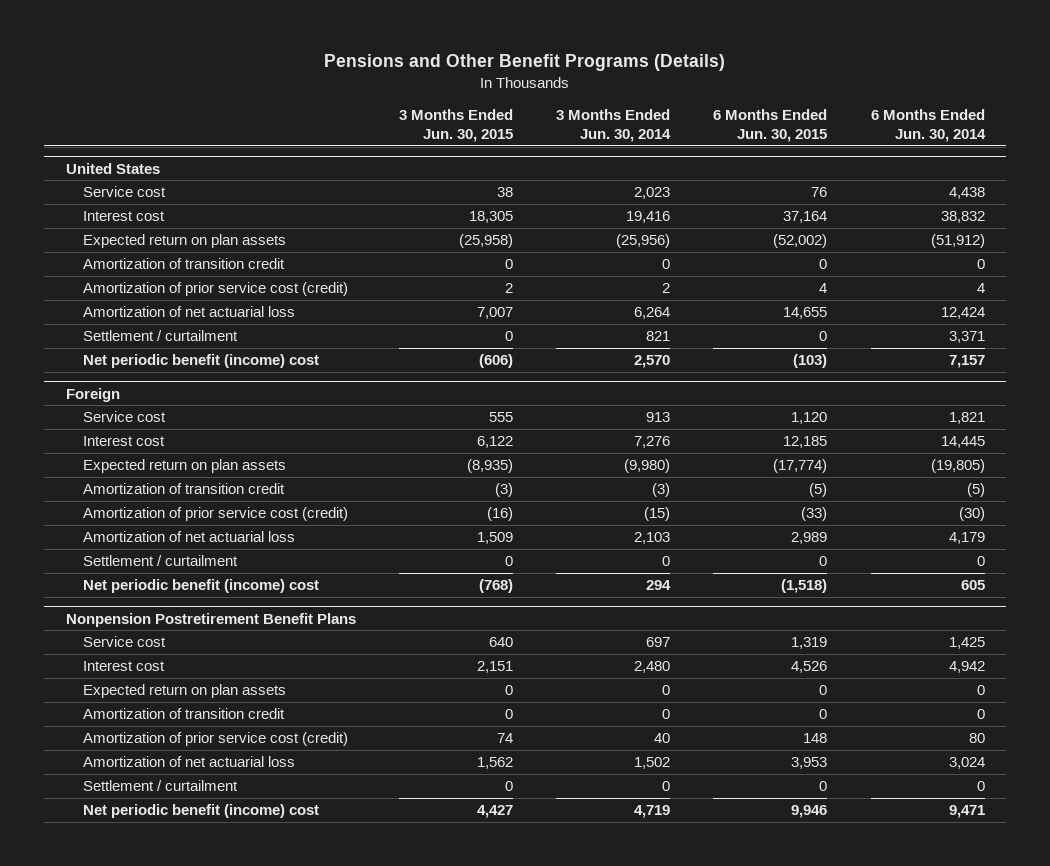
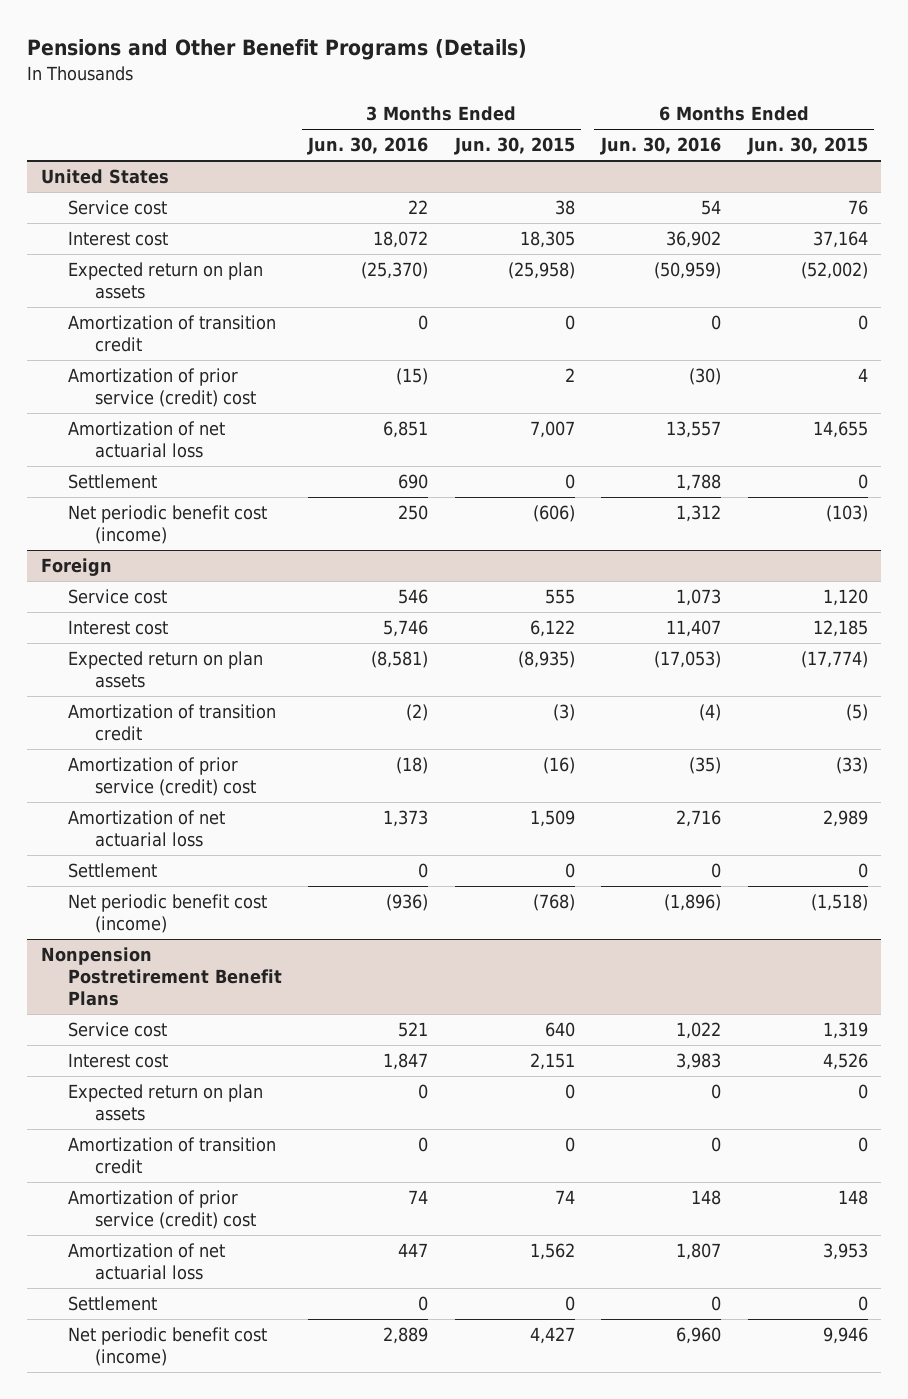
[556,109,672,142] 3 Months Ended Jun. 30, 2014 -> none
[870,109,986,142] 6 Months Ended Jun. 30, 2014 -> none
none -> [307,137,429,156] Jun. 30, 2016
none -> [600,137,722,156] Jun. 30, 2016
[82,282,348,297] Amortization of prior service cost (credit) -> [67,368,256,408] Amortization of prior service (credit) cost
[82,330,238,342] Settlement / curtailment -> [67,474,157,490] Settlement
[82,354,319,369] Net periodic benefit (income) cost -> [67,505,267,545] Net periodic benefit cost (income)
[82,507,348,522] Amortization of prior service cost (credit) -> [67,757,256,797] Amortization of prior service (credit) cost
[82,555,238,567] Settlement / curtailment -> [67,863,157,879] Settlement
[82,579,319,594] Net periodic benefit (income) cost -> [67,894,267,934] Net periodic benefit cost (income)
[82,732,348,747] Amortization of prior service cost (credit) -> [67,1190,256,1230] Amortization of prior service (credit) cost
[82,780,238,792] Settlement / curtailment -> [67,1296,157,1312] Settlement
[82,804,319,819] Net periodic benefit (income) cost -> [67,1327,267,1367] Net periodic benefit cost (income)

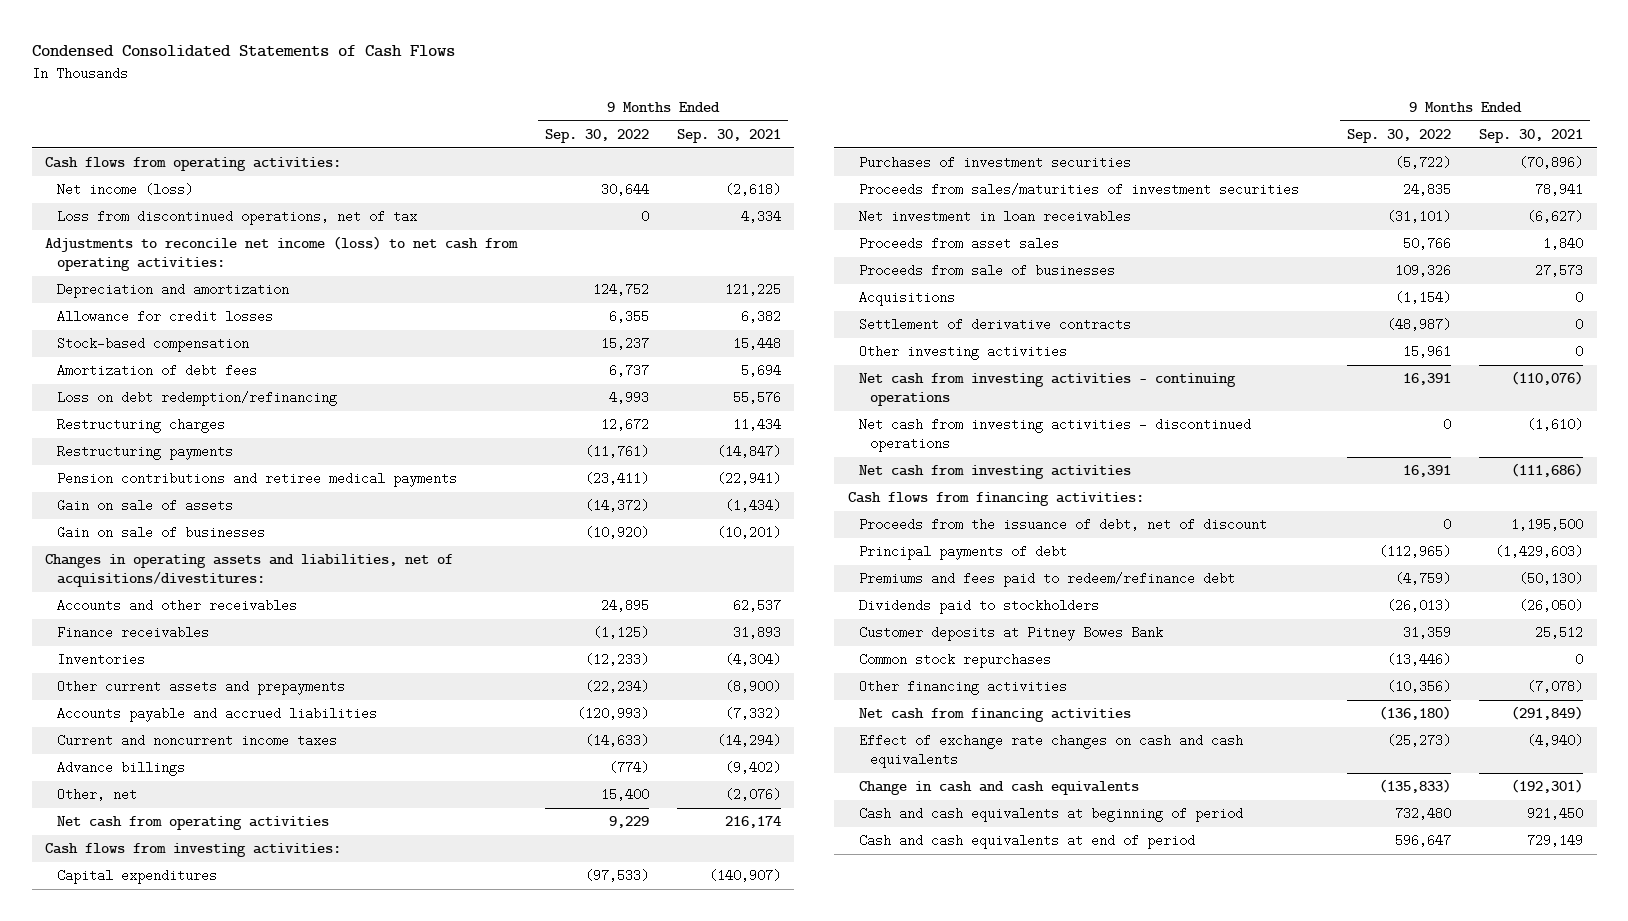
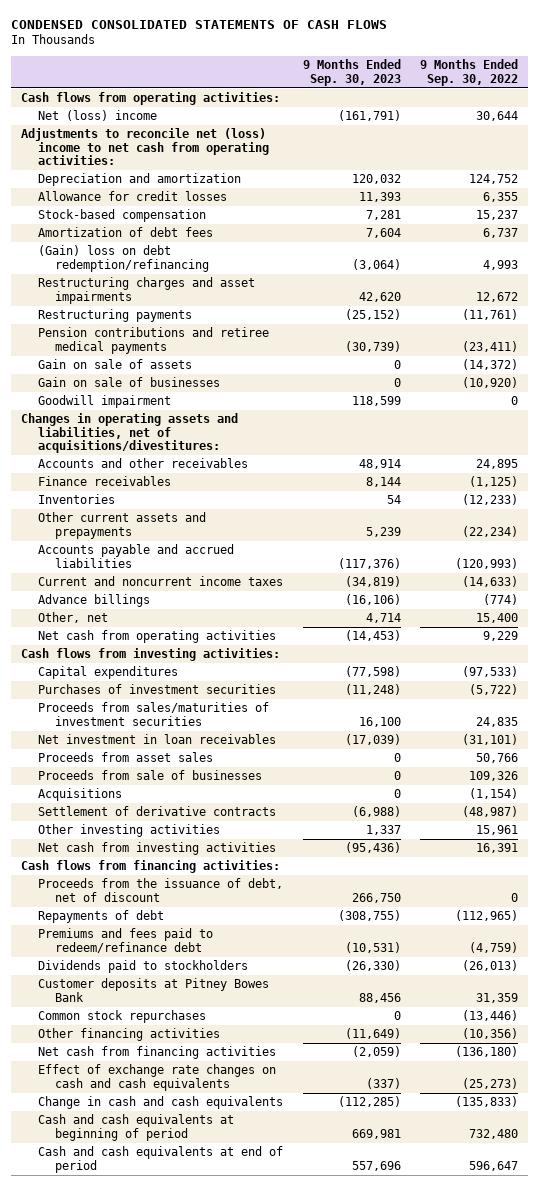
[31,45,455,58] Condensed Consolidated Statements of Cash Flows -> [10,19,387,29] CONDENSED CONSOLIDATED STATEMENTS OF CASH FLOWS
[676,129,781,144] Sep. 30, 2021 -> none
none -> [302,59,401,86] 9 Months Ended Sep. 30, 2023
[56,210,417,226] Loss from discontinued operations, net of tax -> none
[56,183,193,197] Net income (loss) -> [38,110,158,122] Net (loss) income
[45,236,519,272] Adjustments to reconcile net income (loss) to net cash from operating activities: -> [20,128,270,166] Adjustments to reconcile net (loss) income to net cash from operating activities:
[56,391,337,407] Loss on debt redemption/refinancing -> [38,245,210,272] (Gain) loss on debt redemption/refinancing
[56,418,225,434] Restructuring charges -> [38,277,256,304] Restructuring charges and asset impairments
none -> [38,395,172,409] Goodwill impairment
[859,373,1237,407] Net cash from investing activities - continuing operations -> none
[859,418,1252,453] Net cash from investing activities - discontinued operations -> none
[859,545,1068,561] Principal payments of debt -> [38,910,165,924] Repayments of debt

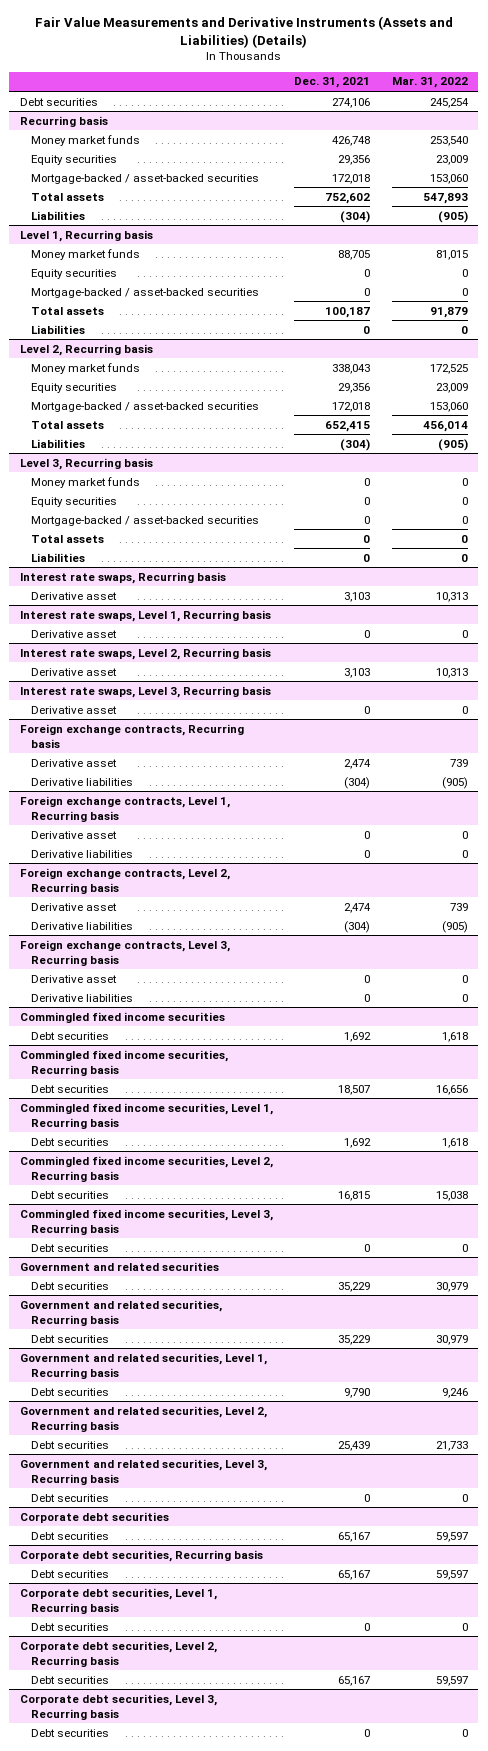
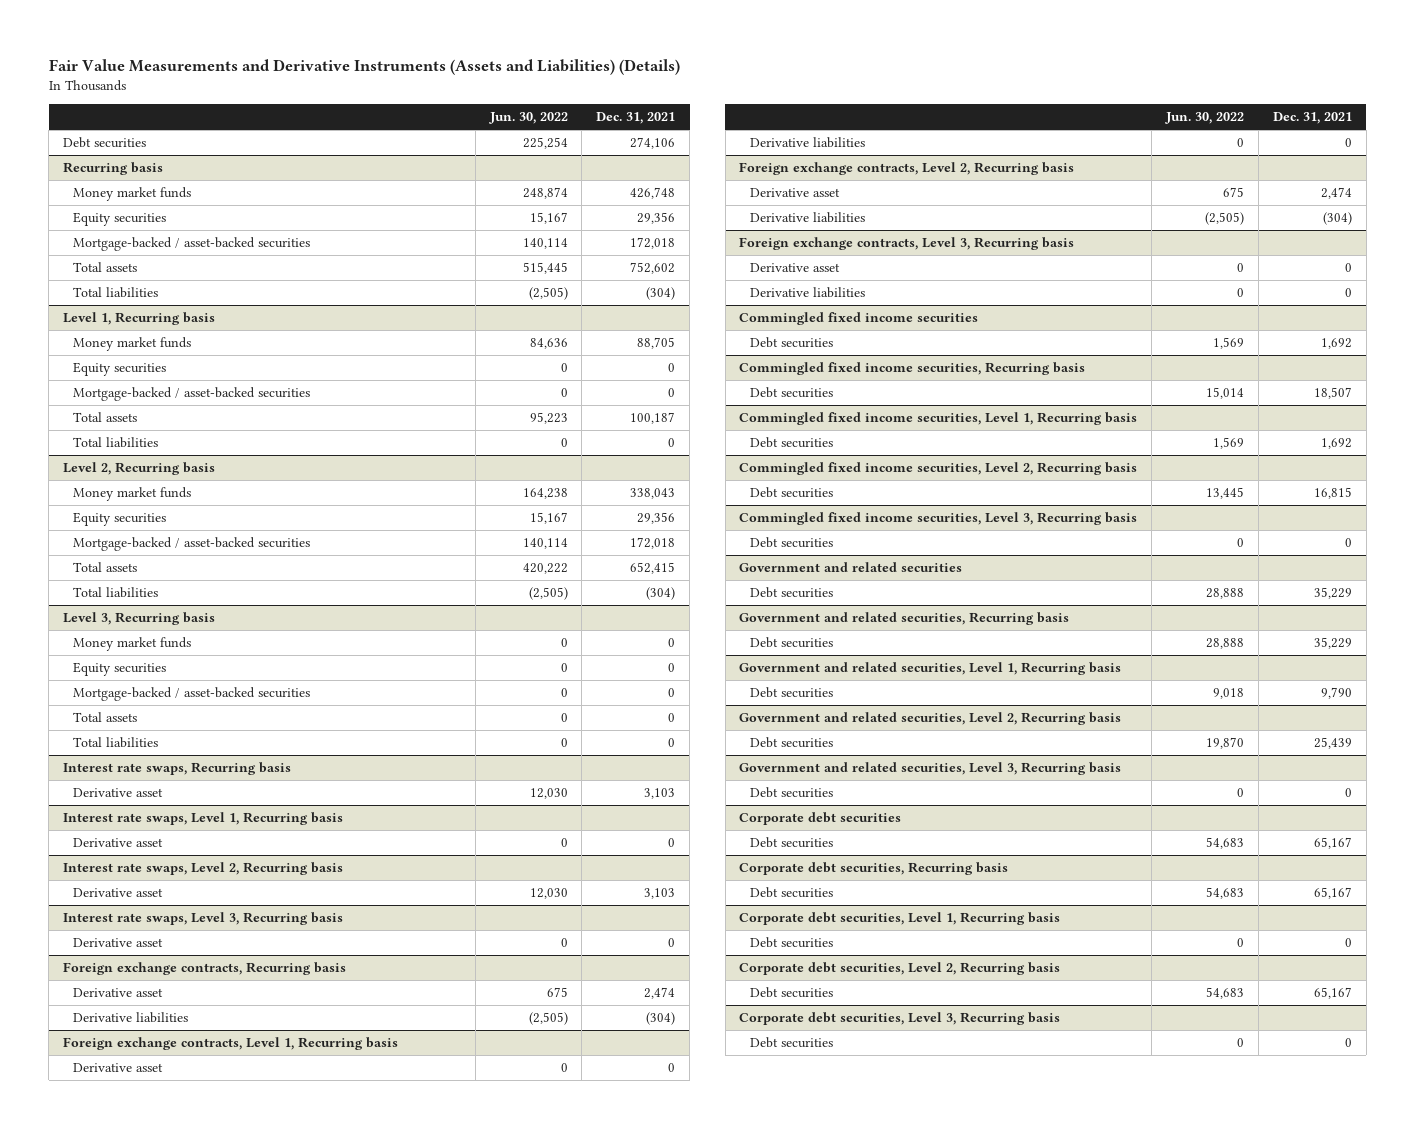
[391,77,468,89] Mar. 31, 2022 -> none
none -> [488,112,568,125] Jun. 30, 2022
[31,210,86,220] Liabilities -> [73,287,159,299] Total liabilities
[31,324,86,334] Liabilities -> [73,437,159,449] Total liabilities
[31,438,86,448] Liabilities -> [73,587,159,599] Total liabilities
[31,552,86,562] Liabilities -> [73,737,159,749] Total liabilities

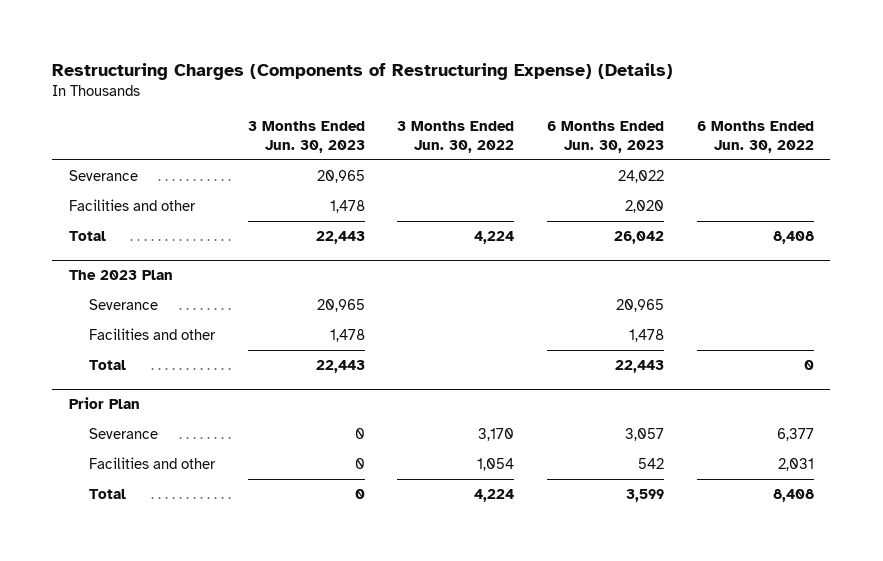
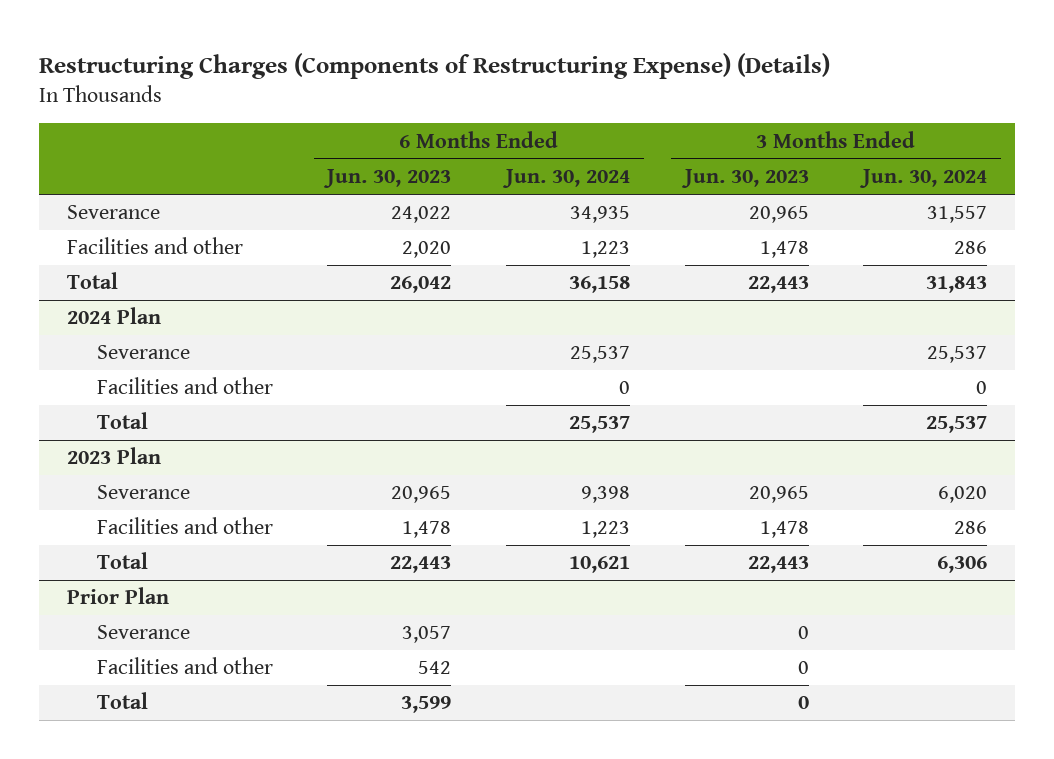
[397,121,515,154] 3 Months Ended Jun. 30, 2022 -> none
[696,121,814,154] 6 Months Ended Jun. 30, 2022 -> none
none -> [502,169,631,189] Jun. 30, 2024
none -> [859,169,988,189] Jun. 30, 2024
none -> [66,307,161,325] 2024 Plan
none -> [96,345,190,360] Severance
none -> [96,377,273,395] Facilities and other
none -> [96,412,148,430] Total
[68,270,173,281] The 2023 Plan -> [66,447,161,465] 2023 Plan

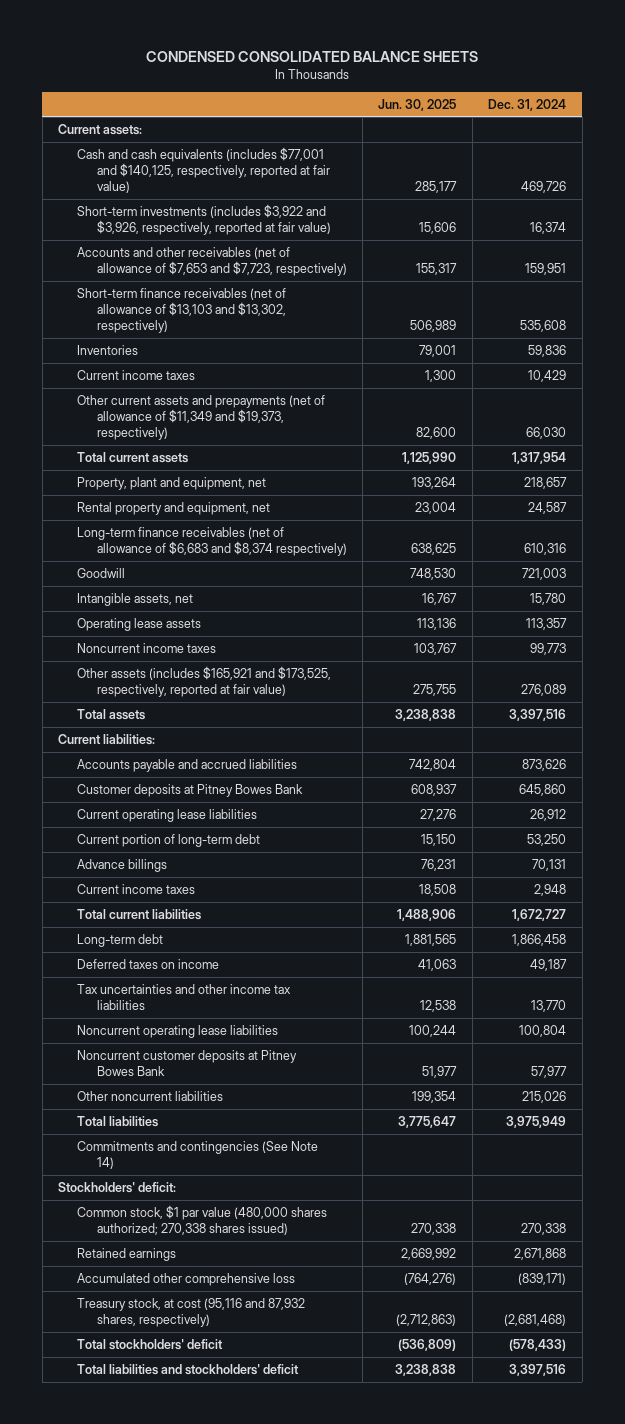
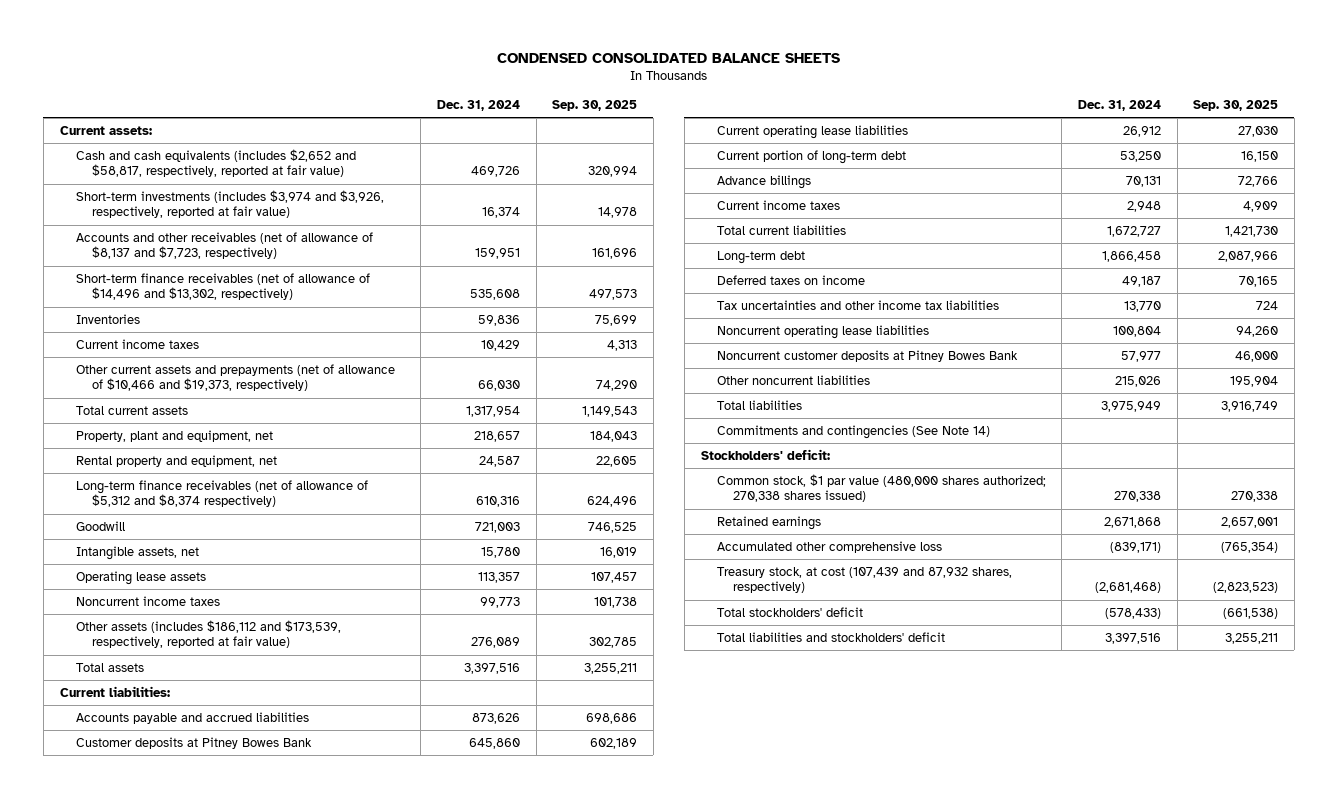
[378,98,457,111] Jun. 30, 2025 -> none
none -> [552,99,638,111] Sep. 30, 2025
[77,146,330,193] Cash and cash equivalents (includes $77,001 and $140,125, respectively, reported at fair value) -> [75,148,356,178] Cash and cash equivalents (includes $2,652 and $58,817, respectively, reported at fair value)
[77,203,331,235] Short-term investments (includes $3,922 and $3,926, respectively, reported at fair value) -> [75,189,384,219] Short-term investments (includes $3,974 and $3,926, respectively, reported at fair value)
[77,246,347,276] Accounts and other receivables (net of allowance of $7,653 and $7,723, respectively) -> [75,231,373,260] Accounts and other receivables (net of allowance of $8,137 and $7,723, respectively)
[77,287,287,333] Short-term finance receivables (net of allowance of $13,103 and $13,302, respectively) -> [75,272,370,301] Short-term finance receivables (net of allowance of $14,496 and $13,302, respectively)
[77,394,326,440] Other current assets and prepayments (net of allowance of $11,349 and $19,373, respectively) -> [75,363,395,392] Other current assets and prepayments (net of allowance of $10,466 and $19,373, respectively)
[77,526,347,556] Long-term finance receivables (net of allowance of $6,683 and $8,374 respectively) -> [75,479,368,508] Long-term finance receivables (net of allowance of $5,312 and $8,374 respectively)
[77,665,332,697] Other assets (includes $165,921 and $173,525, respectively, reported at fair value) -> [75,619,341,649] Other assets (includes $186,112 and $173,539, respectively, reported at fair value)
[77,1297,306,1327] Treasury stock, at cost (95,116 and 87,932 shares, respectively) -> [716,566,1012,594] Treasury stock, at cost (107,439 and 87,932 shares, respectively)

